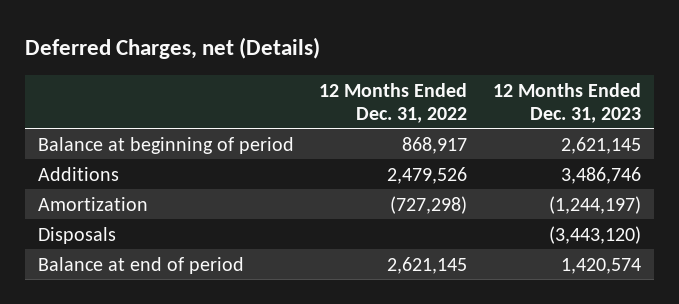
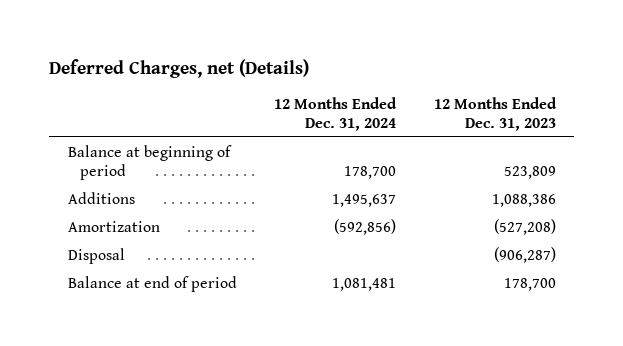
[319,82,468,123] 12 Months Ended Dec. 31, 2022 -> none
none -> [274,96,398,131] 12 Months Ended Dec. 31, 2024
[561,136,642,154] 2,621,145 -> [503,166,556,180] 523,809
[561,166,642,184] 3,486,746 -> [491,193,556,207] 1,088,386
[549,195,642,214] (1,244,197) -> [493,218,556,235] (527,208)
[37,226,116,244] Disposals -> [67,247,125,264] Disposal
[549,225,642,244] (3,443,120) -> [493,246,556,263] (906,287)
[561,257,642,274] 1,420,574 -> [503,277,556,291] 178,700

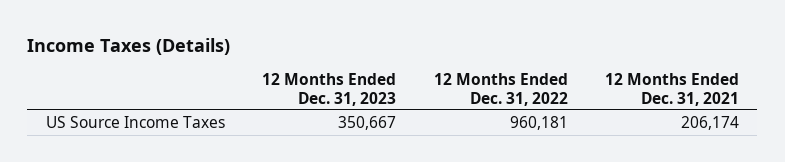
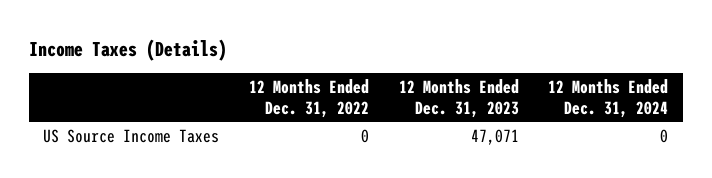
[604,72,739,106] 12 Months Ended Dec. 31, 2021 -> none
none -> [548,78,669,118] 12 Months Ended Dec. 31, 2024
[338,116,397,131] 350,667 -> [470,128,519,145] 47,071
[509,116,568,131] 960,181 -> [361,128,370,143] 0

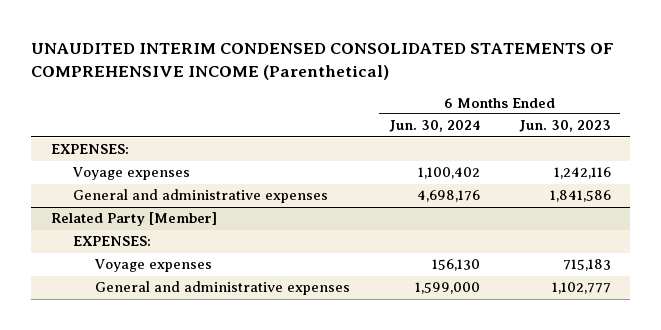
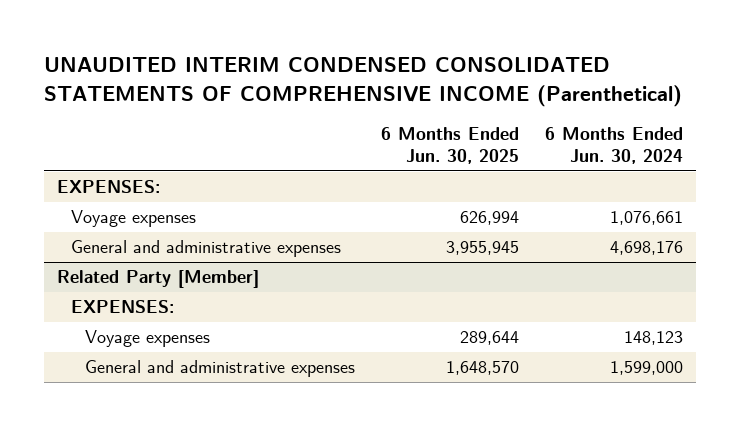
[518,120,611,133] Jun. 30, 2023 -> none
none -> [380,127,519,165] 6 Months Ended Jun. 30, 2025
[417,167,480,180] 1,100,402 -> [610,211,684,226] 1,076,661
[431,259,480,272] 156,130 -> [624,331,684,346] 148,123

